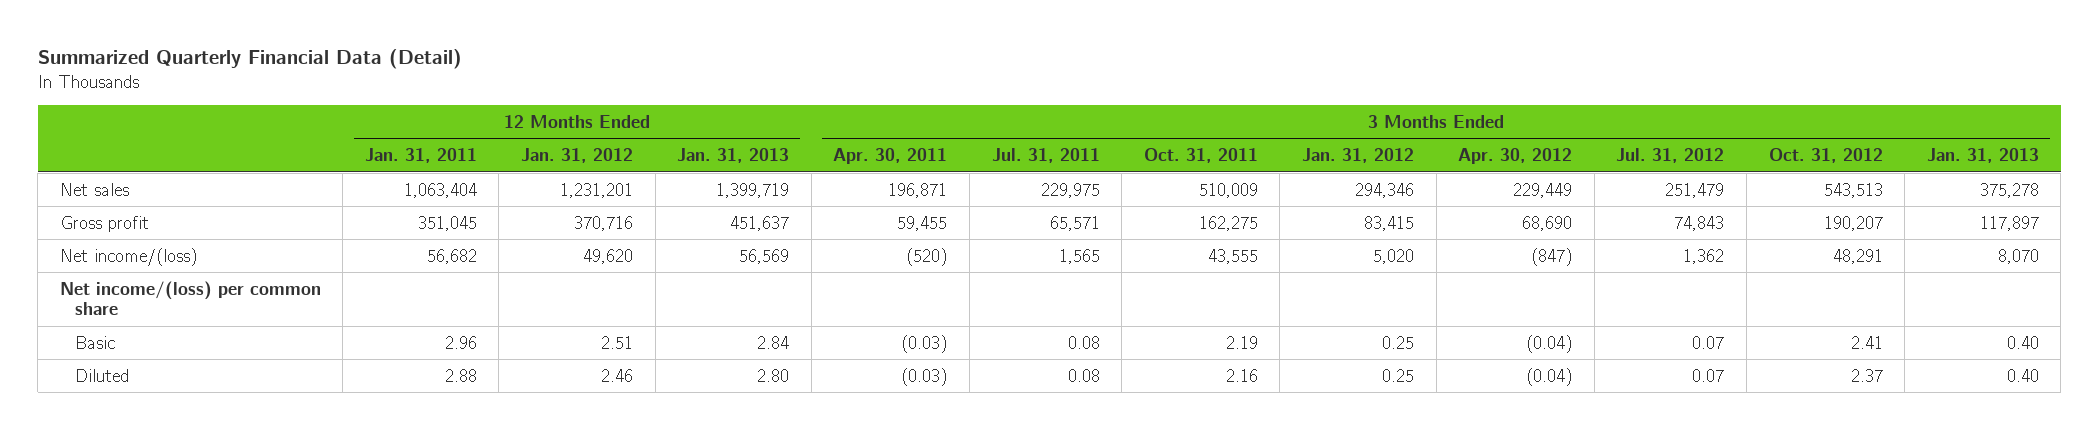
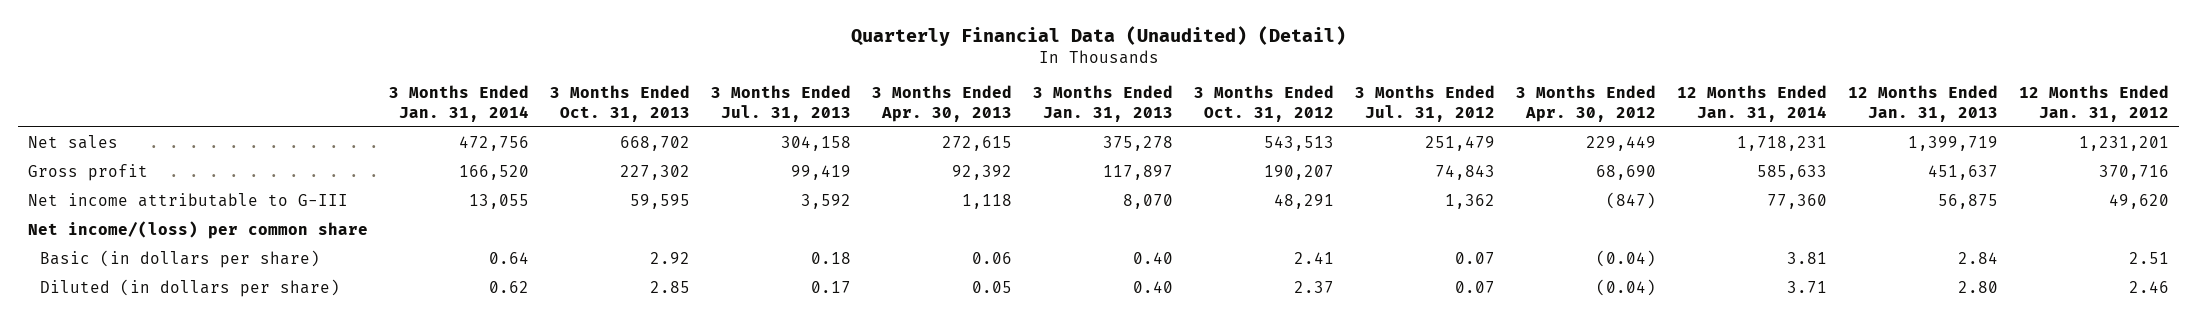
[37,49,462,70] Summarized Quarterly Financial Data (Detail) -> [850,25,1346,46] Quarterly Financial Data (Unaudited) (Detail)
[364,148,477,164] Jan. 31, 2011 -> none
[833,148,948,165] Apr. 30, 2011 -> none
[991,148,1100,164] Jul. 31, 2011 -> none
[1143,148,1258,164] Oct. 31, 2011 -> none
[1302,148,1415,164] Jan. 31, 2012 -> none
none -> [389,84,530,122] 3 Months Ended Jan. 31, 2014
none -> [550,84,691,122] 3 Months Ended Oct. 31, 2013
none -> [711,84,852,122] 3 Months Ended Jul. 31, 2013
none -> [872,84,1013,122] 3 Months Ended Apr. 30, 2013
none -> [1676,84,1827,122] 12 Months Ended Jan. 31, 2014
[59,247,197,266] Net income/(loss) -> none
none -> [28,192,349,207] Net income attributable to G-III
[74,335,115,349] Basic -> [39,249,320,268] Basic (in dollars per share)
[74,368,129,382] Diluted -> [39,278,340,297] Diluted (in dollars per share)

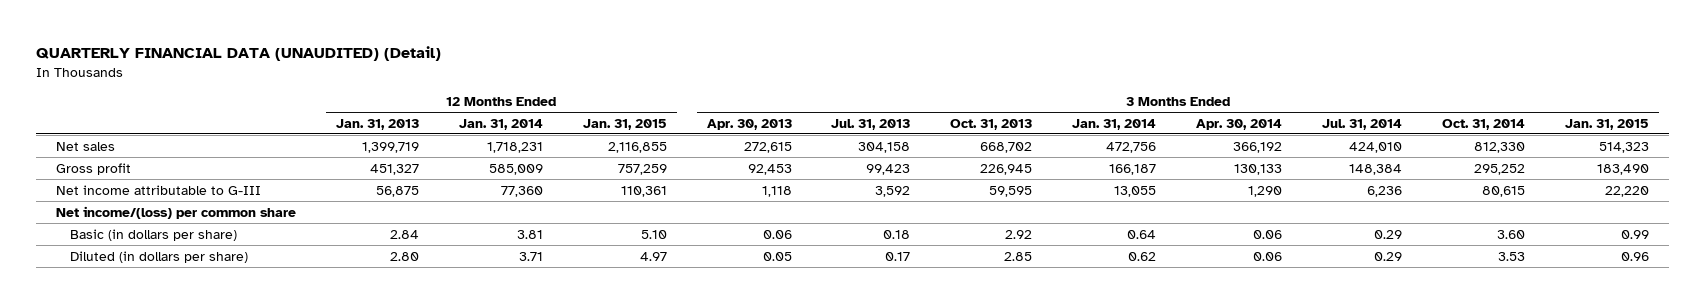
[850,25,1346,46] Quarterly Financial Data (Unaudited) (Detail) -> [36,45,442,61] QUARTERLY FINANCIAL DATA (UNAUDITED) (Detail)
[1033,84,1174,122] 3 Months Ended Jan. 31, 2013 -> none
[1194,84,1335,122] 3 Months Ended Oct. 31, 2012 -> none
[1355,84,1496,122] 3 Months Ended Jul. 31, 2012 -> none
[1516,84,1657,122] 3 Months Ended Apr. 30, 2012 -> none
[2018,84,2169,122] 12 Months Ended Jan. 31, 2012 -> none
none -> [582,118,667,130] Jan. 31, 2015
none -> [1196,118,1283,130] Apr. 30, 2014
none -> [1322,118,1403,130] Jul. 31, 2014
none -> [1441,118,1525,130] Oct. 31, 2014
none -> [1564,118,1649,130] Jan. 31, 2015
[459,164,530,180] 166,520 -> [1109,163,1157,175] 166,187
[620,164,691,180] 227,302 -> [980,163,1033,175] 226,945
[791,164,852,180] 99,419 -> [866,163,911,175] 99,423
[952,164,1013,180] 92,392 -> [747,163,792,175] 92,453
[1756,164,1827,180] 585,633 -> [488,163,543,175] 585,009
[1927,164,1998,180] 451,637 -> [369,163,419,175] 451,327

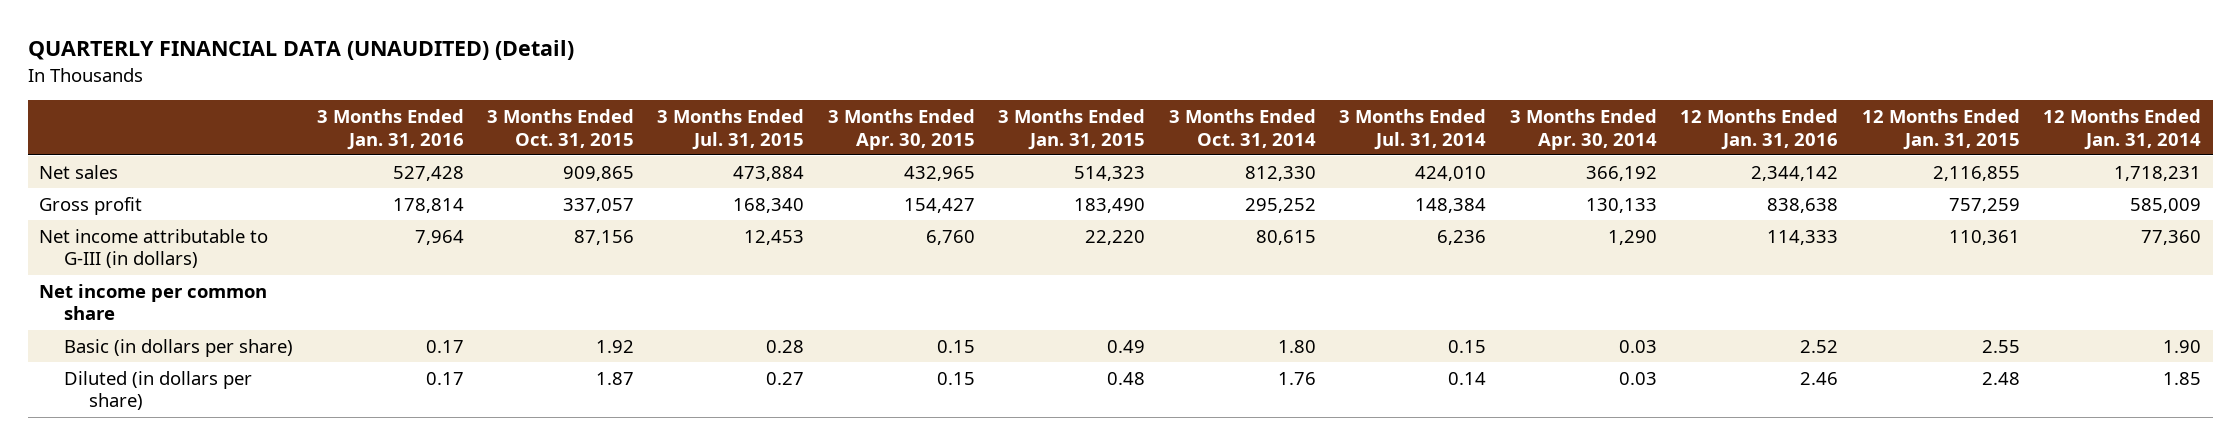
[335,118,419,130] Jan. 31, 2013 -> none
[706,118,792,130] Apr. 30, 2013 -> none
[831,118,911,130] Jul. 31, 2013 -> none
[950,118,1033,130] Oct. 31, 2013 -> none
[1072,118,1157,130] Jan. 31, 2014 -> none
none -> [316,108,464,150] 3 Months Ended Jan. 31, 2016
none -> [487,108,635,148] 3 Months Ended Oct. 31, 2015
none -> [657,108,805,150] 3 Months Ended Jul. 31, 2015
none -> [827,108,975,150] 3 Months Ended Apr. 30, 2015
none -> [1680,108,1839,150] 12 Months Ended Jan. 31, 2016
[55,184,261,195] Net income attributable to G-III -> [39,228,269,269] Net income attributable to G-III (in dollars)
[55,205,296,219] Net income/(loss) per common share -> [39,283,268,321] Net income per common share
[516,229,543,239] 3.81 -> [2163,339,2202,353] 1.90
[640,229,667,239] 5.10 -> [1981,339,2020,353] 2.55
[1253,229,1283,239] 0.06 -> [1618,339,1657,353] 0.03
[1374,229,1403,239] 0.29 -> [1448,339,1487,353] 0.15
[1496,229,1525,239] 3.60 -> [1277,339,1316,353] 1.80
[1620,229,1649,239] 0.99 -> [1107,339,1146,353] 0.49
[518,251,543,261] 3.71 -> [2163,371,2202,385] 1.85
[639,251,667,261] 4.97 -> [1981,371,2020,385] 2.48
[1253,251,1283,261] 0.06 -> [1618,371,1657,385] 0.03
[1374,251,1403,261] 0.29 -> [1448,371,1487,385] 0.14
[1497,251,1525,261] 3.53 -> [1277,371,1316,385] 1.76
[1620,251,1649,261] 0.96 -> [1107,371,1146,385] 0.48

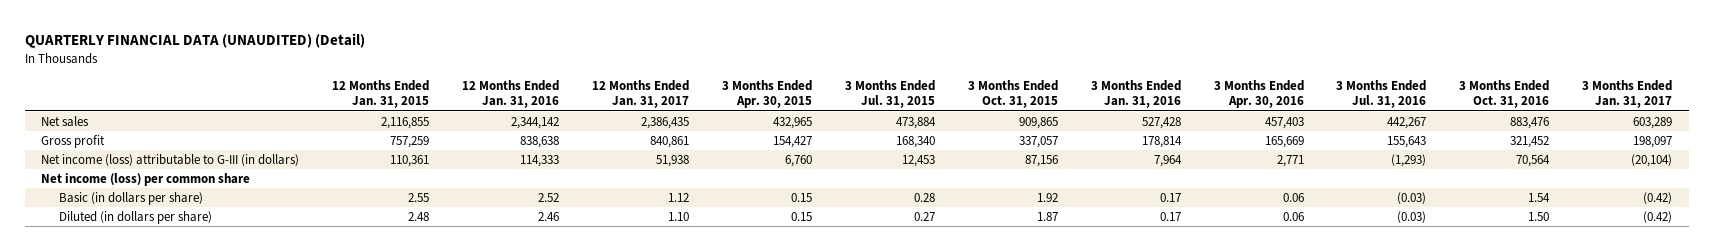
[998,108,1146,150] 3 Months Ended Jan. 31, 2015 -> none
[1168,108,1316,148] 3 Months Ended Oct. 31, 2014 -> none
[1339,108,1487,150] 3 Months Ended Jul. 31, 2014 -> none
[1509,108,1657,150] 3 Months Ended Apr. 30, 2014 -> none
[2043,108,2202,150] 12 Months Ended Jan. 31, 2014 -> none
none -> [591,80,689,109] 12 Months Ended Jan. 31, 2017
none -> [1213,80,1304,109] 3 Months Ended Apr. 30, 2016
none -> [1336,80,1427,109] 3 Months Ended Jul. 31, 2016
none -> [1459,80,1550,109] 3 Months Ended Oct. 31, 2016
none -> [1582,80,1673,109] 3 Months Ended Jan. 31, 2017
[39,228,269,269] Net income attributable to G-III (in dollars) -> [41,153,300,166] Net income (loss) attributable to G-III (in dollars)
[39,283,268,321] Net income per common share -> [41,172,251,186] Net income (loss) per common share

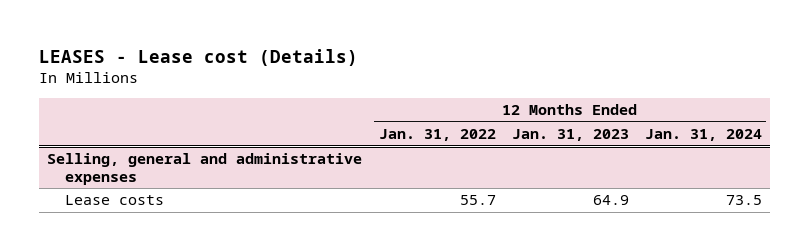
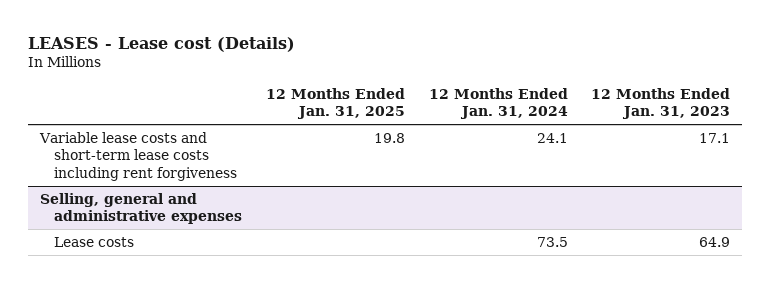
[378,129,496,142] Jan. 31, 2022 -> none
none -> [266,87,406,120] 12 Months Ended Jan. 31, 2025
none -> [38,131,238,182] Variable lease costs and short-term lease costs including rent forgiveness

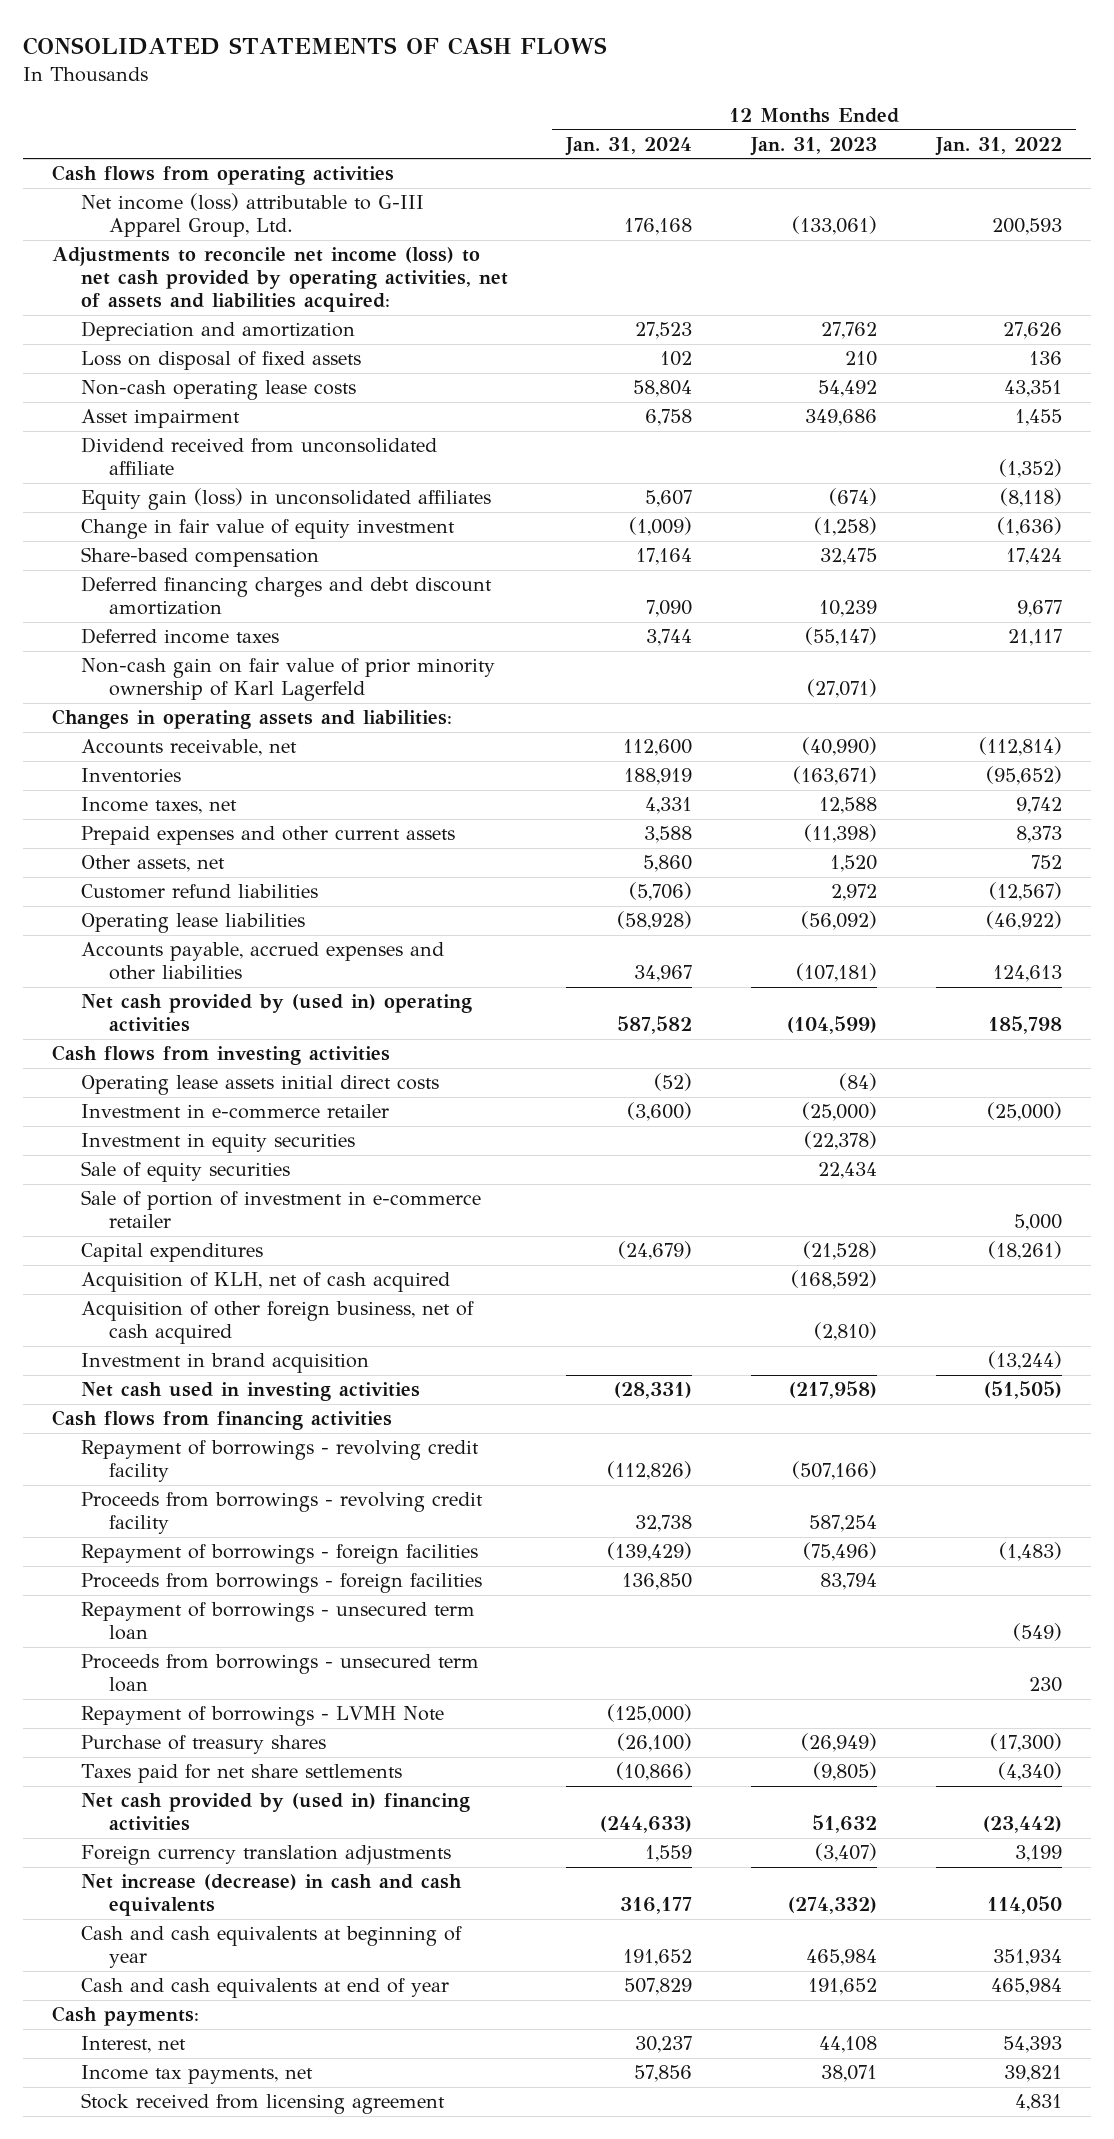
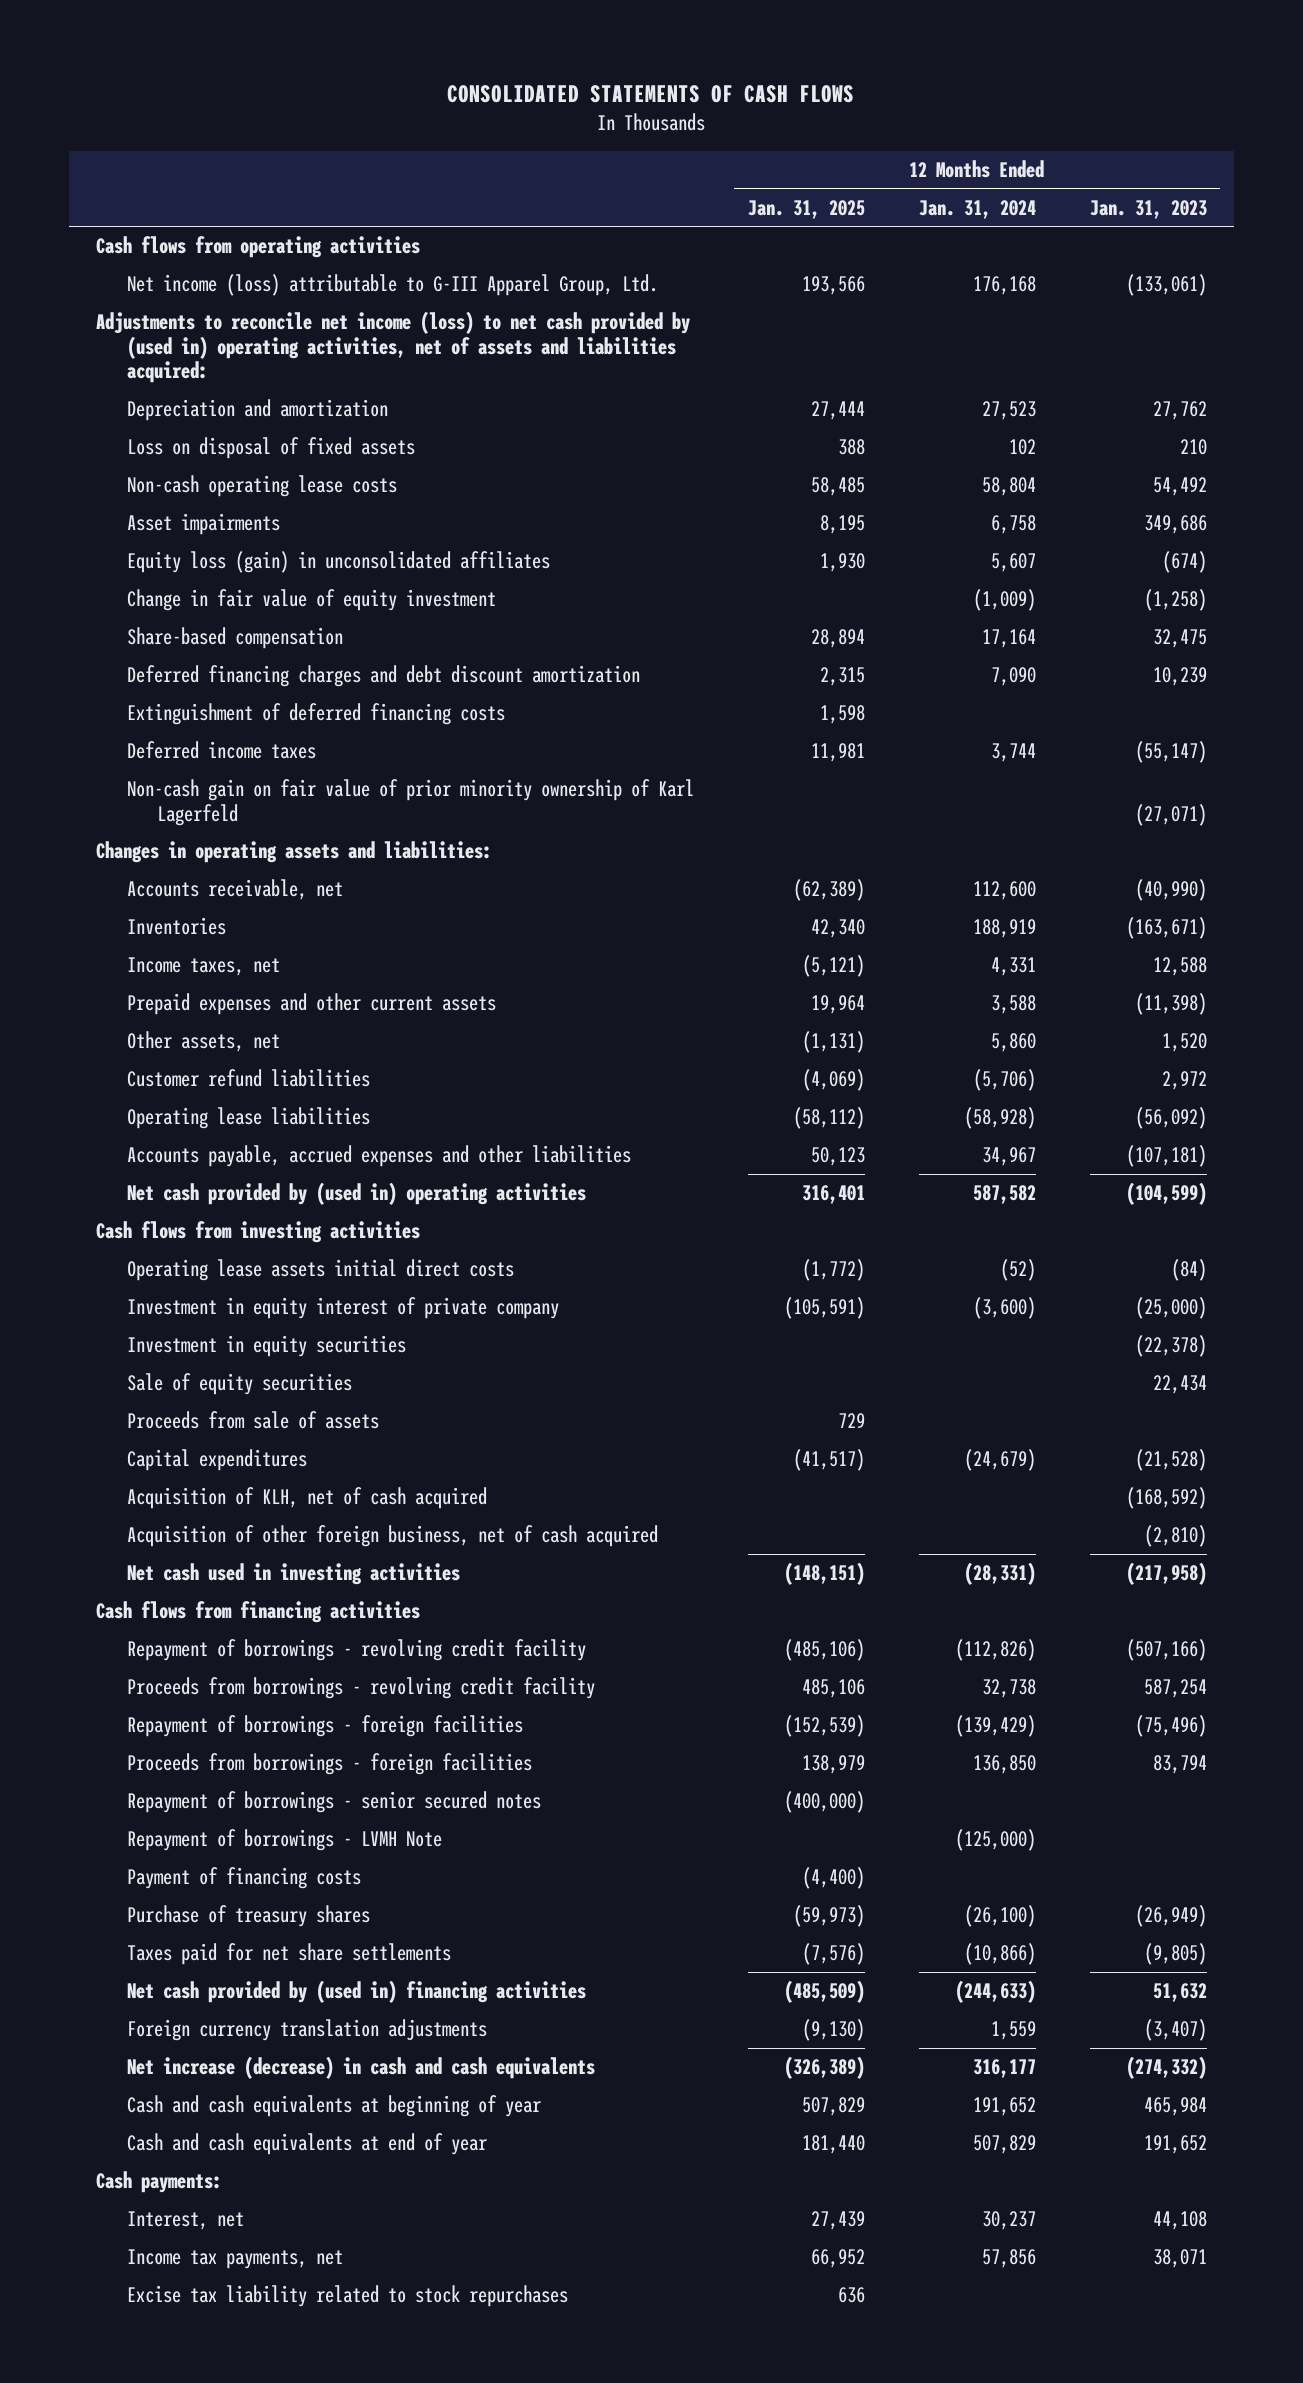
[934,136,1062,156] Jan. 31, 2022 -> none
none -> [747,199,865,219] Jan. 31, 2025
[52,247,508,313] Adjustments to reconcile net income (loss) to net cash provided by operating activities, net of assets and liabilities acquired: -> [96,311,691,384] Adjustments to reconcile net income (loss) to net cash provided by (used in) operating activities, net of assets and liabilities acquired:
[80,437,437,476] Dividend received from unconsolidated affiliate -> none
[80,409,240,429] Asset impairment -> [126,513,280,536] Asset impairments
[80,488,491,511] Equity gain (loss) in unconsolidated affiliates -> [126,551,550,574] Equity loss (gain) in unconsolidated affiliates
none -> [126,703,505,726] Extinguishment of deferred financing costs
[80,1104,389,1120] Investment in e-commerce retailer -> [126,1297,559,1320] Investment in equity interest of private company
[80,1190,481,1229] Sale of portion of investment in e-commerce retailer -> none
none -> [126,1411,379,1430] Proceeds from sale of assets
[80,1353,369,1374] Investment in brand acquisition -> none
[80,1602,475,1641] Repayment of borrowings - unsecured term loan -> none
[80,1654,479,1693] Proceeds from borrowings - unsecured term loan -> none
none -> [126,1791,541,1814] Repayment of borrowings - senior secured notes
none -> [126,1867,361,1890] Payment of financing costs
[80,2093,445,2115] Stock received from licensing agreement -> none
none -> [126,2285,568,2308] Excise tax liability related to stock repurchases

